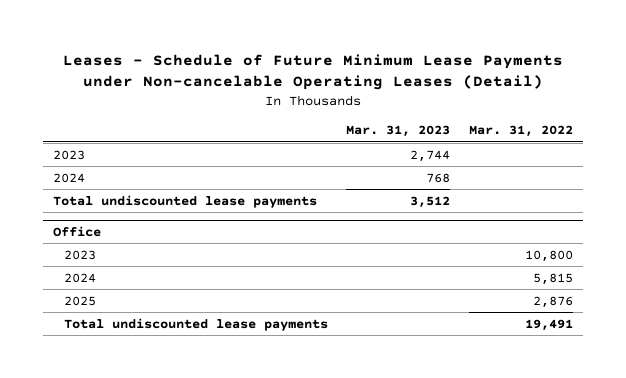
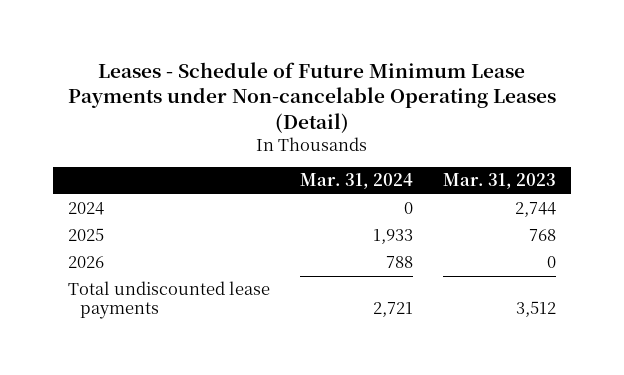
[469,125,574,138] Mar. 31, 2022 -> none
none -> [299,173,413,190] Mar. 31, 2024
[52,149,85,160] 2023 -> [67,202,104,216] 2024
[52,172,85,183] 2024 -> [67,228,104,242] 2025
none -> [67,256,104,269] 2026
[52,225,101,237] Office -> none
[63,249,96,260] 2023 -> none
[63,272,96,283] 2024 -> none
[63,295,96,306] 2025 -> none
[63,317,328,331] Total undiscounted lease payments -> none

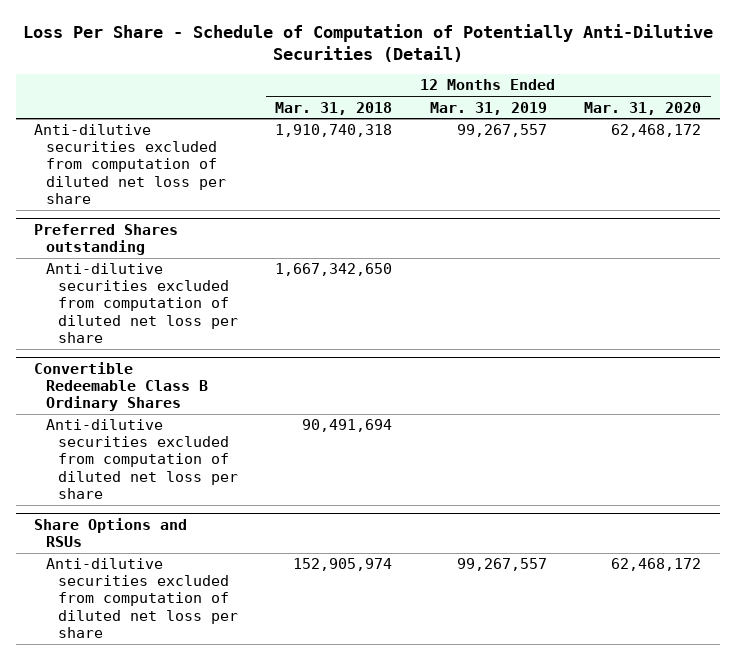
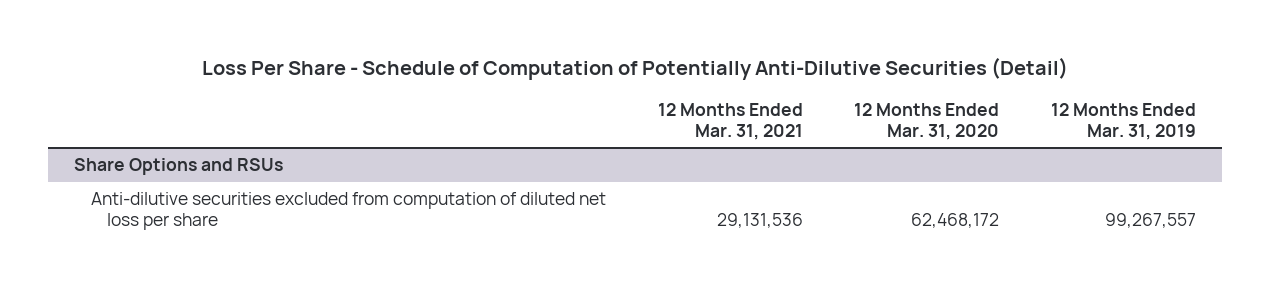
[275,101,393,115] Mar. 31, 2018 -> none
none -> [657,103,803,140] 12 Months Ended Mar. 31, 2021
[34,124,227,204] Anti-dilutive securities excluded from computation of diluted net loss per share -> none
[34,223,179,255] Preferred Shares outstanding -> none
[46,263,238,343] Anti-dilutive securities excluded from computation of diluted net loss per share -> none
[34,361,209,412] Convertible Redeemable Class B Ordinary Shares -> none
[46,419,238,499] Anti-dilutive securities excluded from computation of diluted net loss per share -> none

